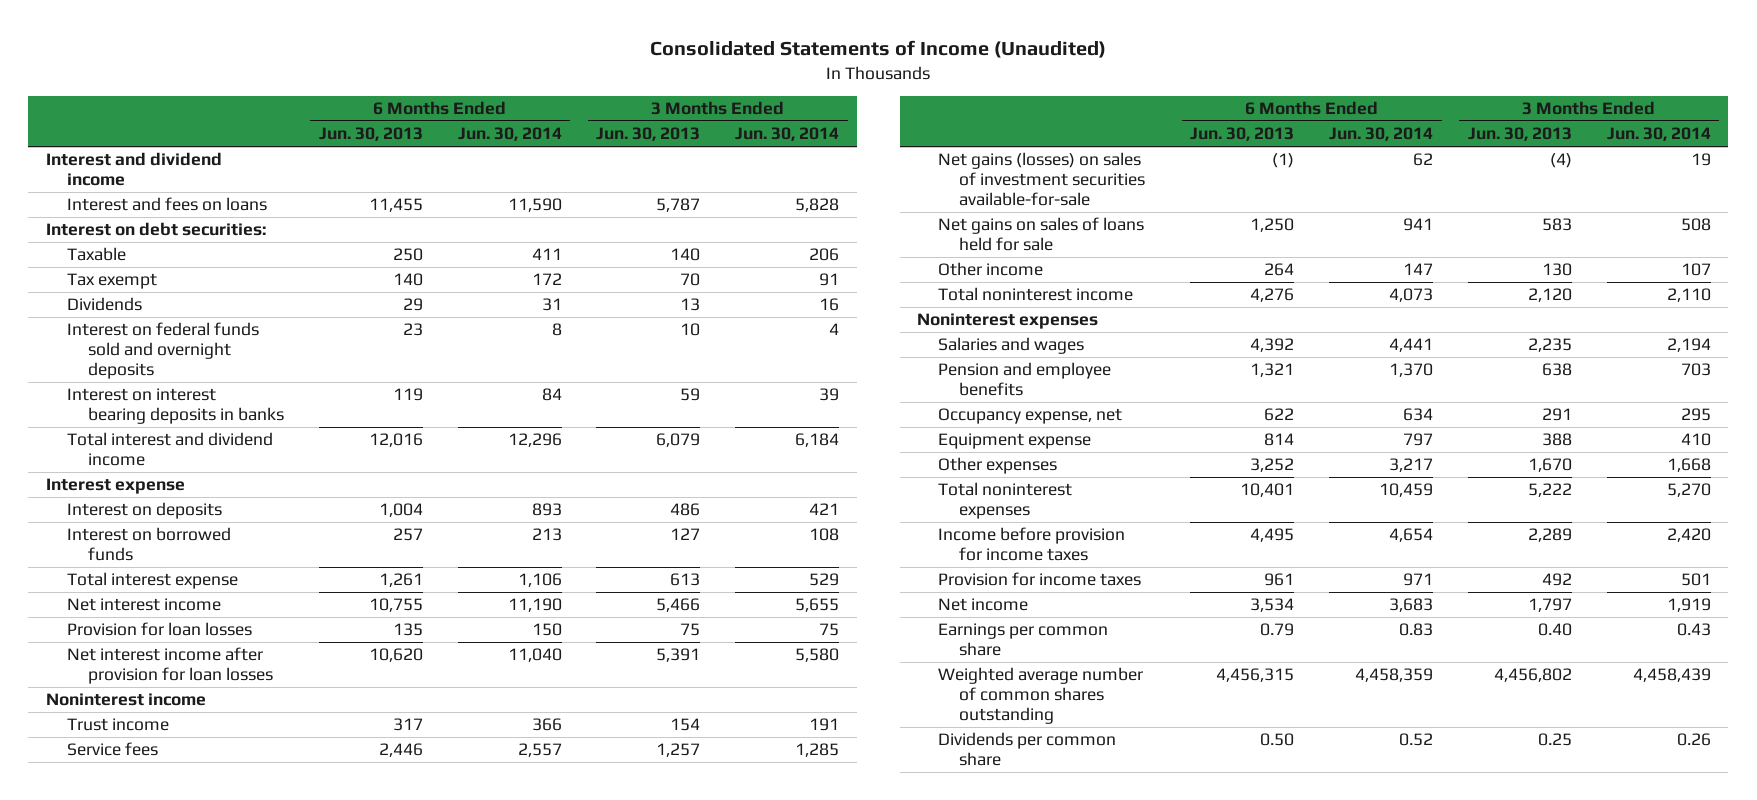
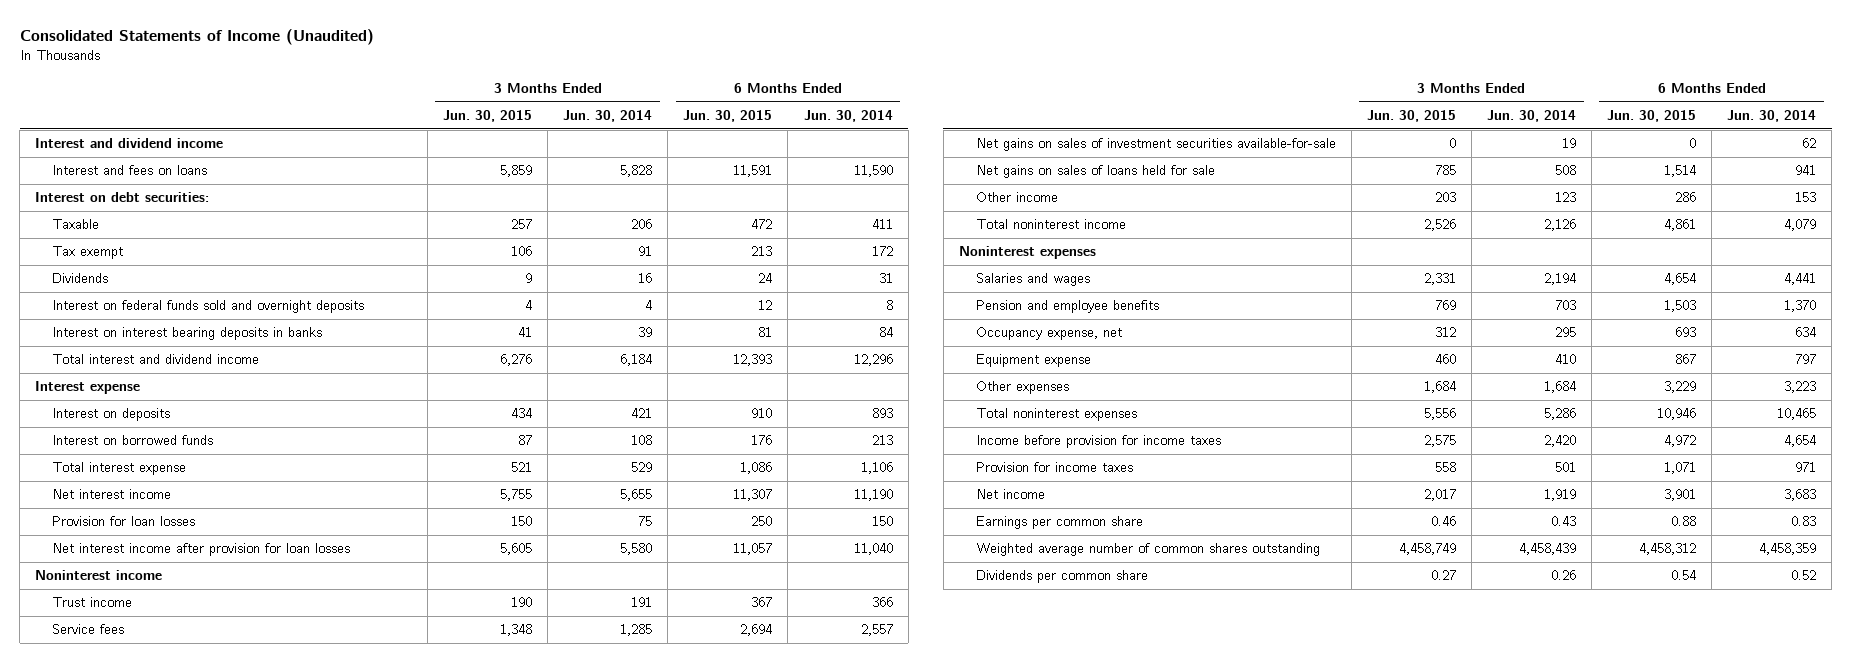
[318,127,423,142] Jun. 30, 2013 -> none
[596,127,701,142] Jun. 30, 2013 -> none
none -> [443,110,533,123] Jun. 30, 2015
none -> [683,110,773,123] Jun. 30, 2015
[938,152,1146,207] Net gains (losses) on sales of investment securities available-for-sale -> [975,138,1336,152] Net gains on sales of investment securities available-for-sale
[1403,263,1434,276] 147 -> [1795,192,1817,203] 153
[1680,263,1711,277] 107 -> [1555,192,1577,203] 123
[1389,288,1434,303] 4,073 -> [1784,219,1817,232] 4,079
[1666,288,1711,303] 2,110 -> [1544,219,1577,232] 2,126
[1389,458,1434,473] 3,217 -> [1784,381,1817,394] 3,223
[1666,458,1711,473] 1,668 -> [1544,381,1577,394] 1,684
[1379,483,1434,498] 10,459 -> [1777,408,1817,421] 10,465
[1666,483,1711,498] 5,270 -> [1544,408,1577,421] 5,286

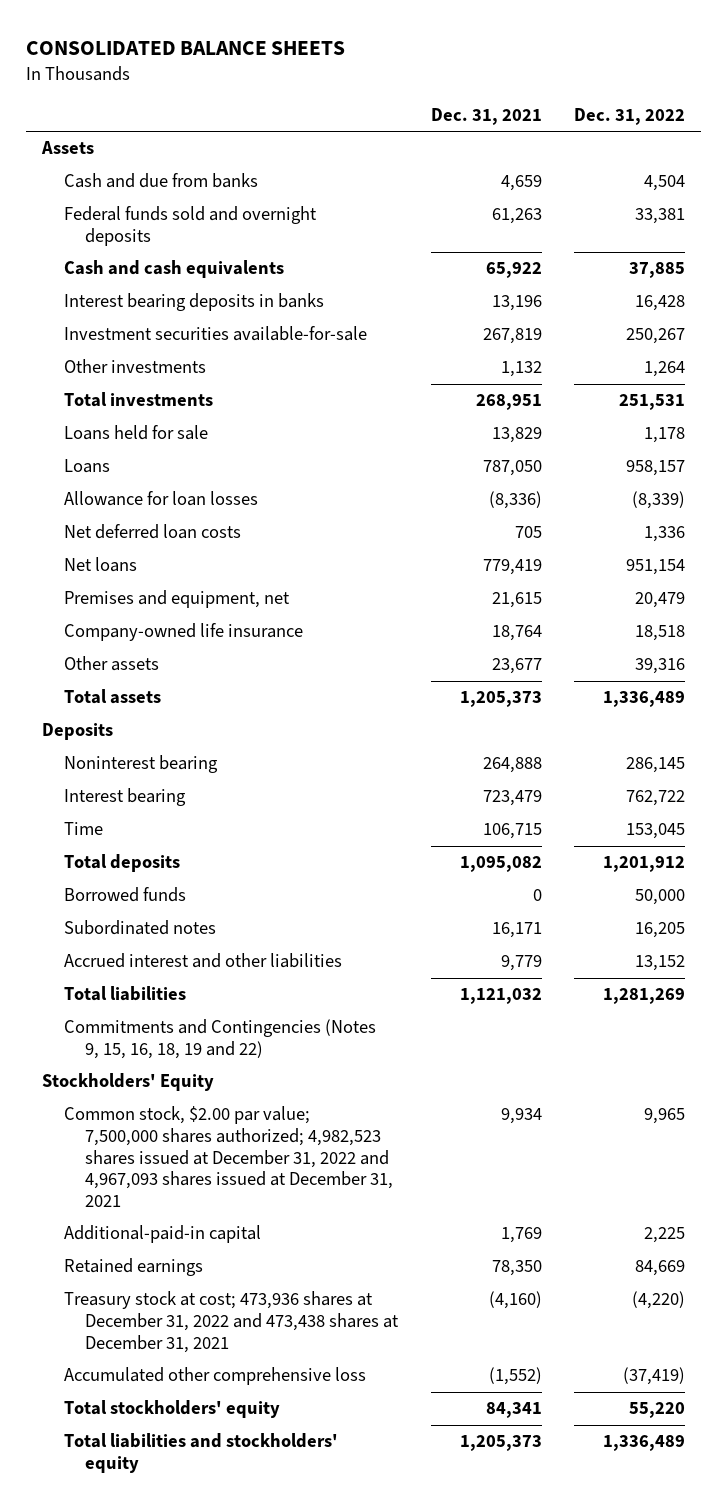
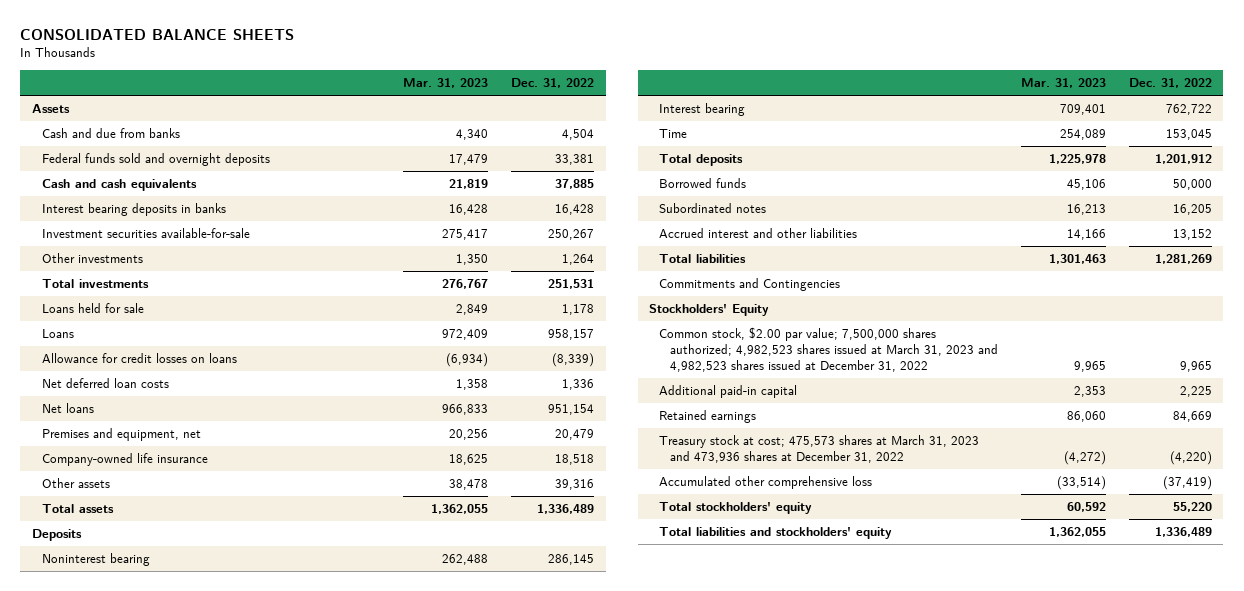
[430,108,542,126] Dec. 31, 2021 -> none
none -> [403,78,489,89] Mar. 31, 2023
[63,491,258,507] Allowance for loan losses -> [42,352,238,363] Allowance for credit losses on loans
[63,1019,376,1059] Commitments and Contingencies (Notes 9, 15, 16, 18, 19 and 22) -> [659,277,841,291] Commitments and Contingencies
[63,1106,394,1207] Common stock, $2.00 par value; 7,500,000 shares authorized; 4,982,523 shares issued at December 31, 2022 and 4,967,093 shares issued at December 31, 2021 -> [659,326,998,372] Common stock, $2.00 par value; 7,500,000 shares authorized; 4,982,523 shares issued at March 31, 2023 and 4,982,523 shares issued at December 31, 2022
[63,1225,261,1244] Additional-paid-in capital -> [659,384,798,398] Additional paid-in capital
[63,1291,400,1353] Treasury stock at cost; 473,936 shares at December 31, 2022 and 473,438 shares at December 31, 2021 -> [659,434,980,463] Treasury stock at cost; 475,573 shares at March 31, 2023 and 473,936 shares at December 31, 2022

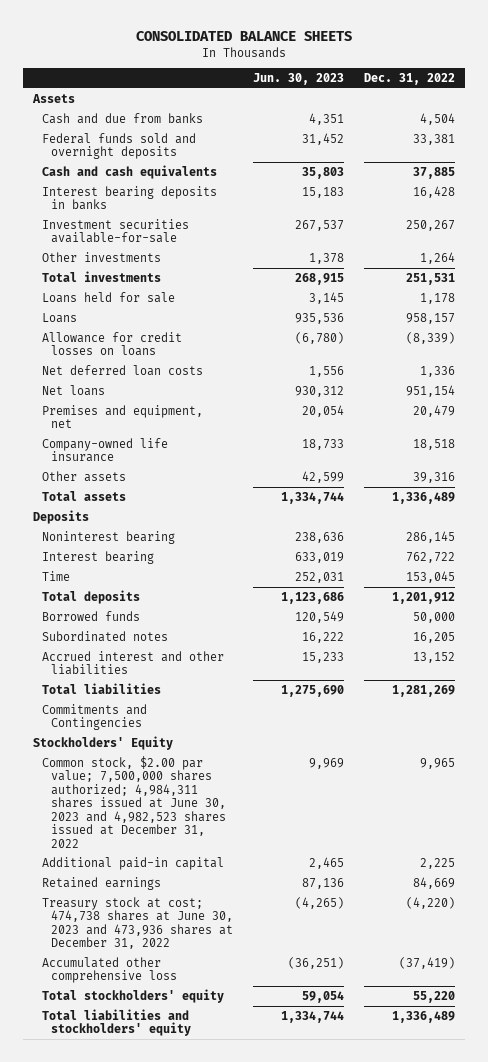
[403,78,489,89] Mar. 31, 2023 -> none
none -> [252,73,344,86] Jun. 30, 2023
[659,326,998,372] Common stock, $2.00 par value; 7,500,000 shares authorized; 4,982,523 shares issued at March 31, 2023 and 4,982,523 shares issued at December 31, 2022 -> [41,755,226,848] Common stock, $2.00 par value; 7,500,000 shares authorized; 4,984,311 shares issued at June 30, 2023 and 4,982,523 shares issued at December 31, 2022
[659,434,980,463] Treasury stock at cost; 475,573 shares at March 31, 2023 and 473,936 shares at December 31, 2022 -> [41,896,233,950] Treasury stock at cost; 474,738 shares at June 30, 2023 and 473,936 shares at December 31, 2022

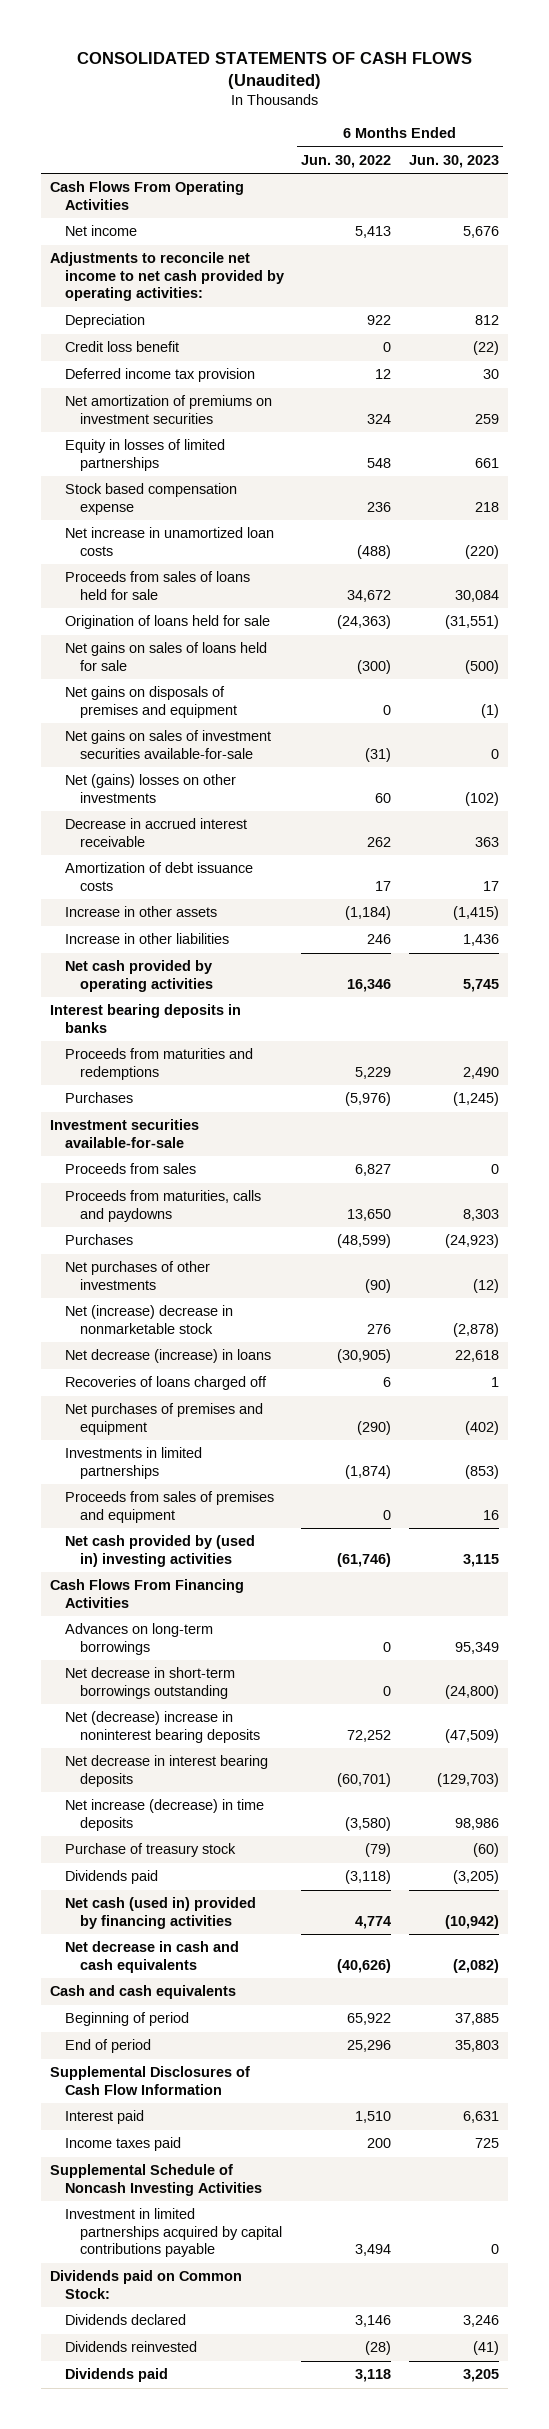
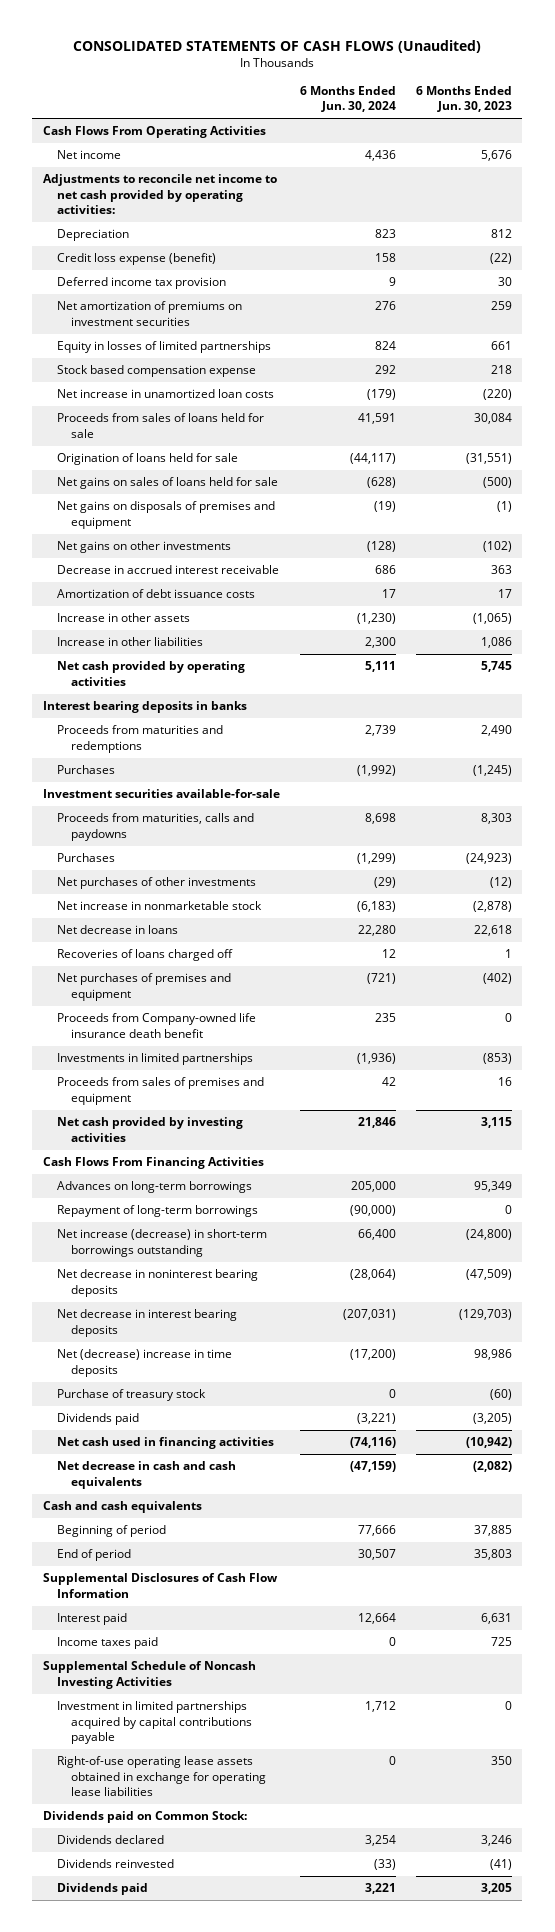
[301,154,392,168] Jun. 30, 2022 -> none
none -> [299,86,396,113] 6 Months Ended Jun. 30, 2024
[64,341,179,353] Credit loss benefit -> [56,253,216,266] Credit loss expense (benefit)
[64,730,271,759] Net gains on sales of investment securities available-for-sale -> none
[64,774,236,803] Net (gains) losses on other investments -> [56,541,231,554] Net gains on other investments
[452,906,499,921] (1,415) -> [473,613,513,625] (1,065)
[462,934,499,947] 1,436 -> [481,637,513,649] 1,086
[64,1163,196,1175] Proceeds from sales -> none
[64,1305,233,1334] Net (increase) decrease in nonmarketable stock -> [56,901,262,911] Net increase in nonmarketable stock
[64,1349,271,1364] Net decrease (increase) in loans -> [56,925,178,935] Net decrease in loans
none -> [56,1013,256,1038] Proceeds from Company-owned life insurance death benefit
[64,1535,255,1567] Net cash provided by (used in) investing activities -> [56,1117,243,1142] Net cash provided by investing activities
none -> [56,1205,258,1218] Repayment of long-term borrowings
[64,1667,235,1699] Net decrease in short-term borrowings outstanding -> [56,1229,267,1257] Net increase (decrease) in short-term borrowings outstanding
[64,1711,260,1743] Net (decrease) increase in noninterest bearing deposits -> [56,1269,258,1297] Net decrease in noninterest bearing deposits
[64,1799,264,1831] Net increase (decrease) in time deposits -> [56,1349,232,1377] Net (decrease) increase in time deposits
[64,1897,256,1929] Net cash (used in) provided by financing activities -> [56,1437,274,1450] Net cash used in financing activities
none -> [56,1756,266,1796] Right-of-use operating lease assets obtained in exchange for operating lease liabilities

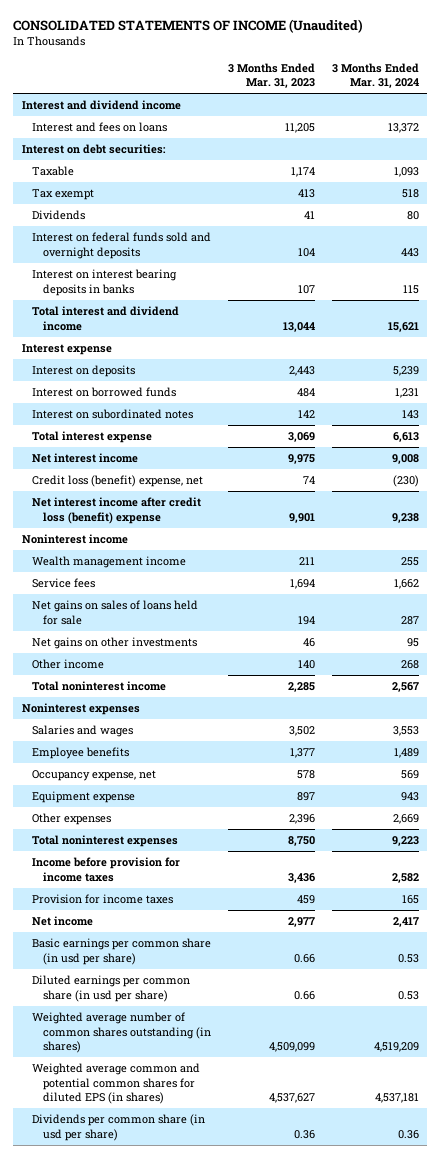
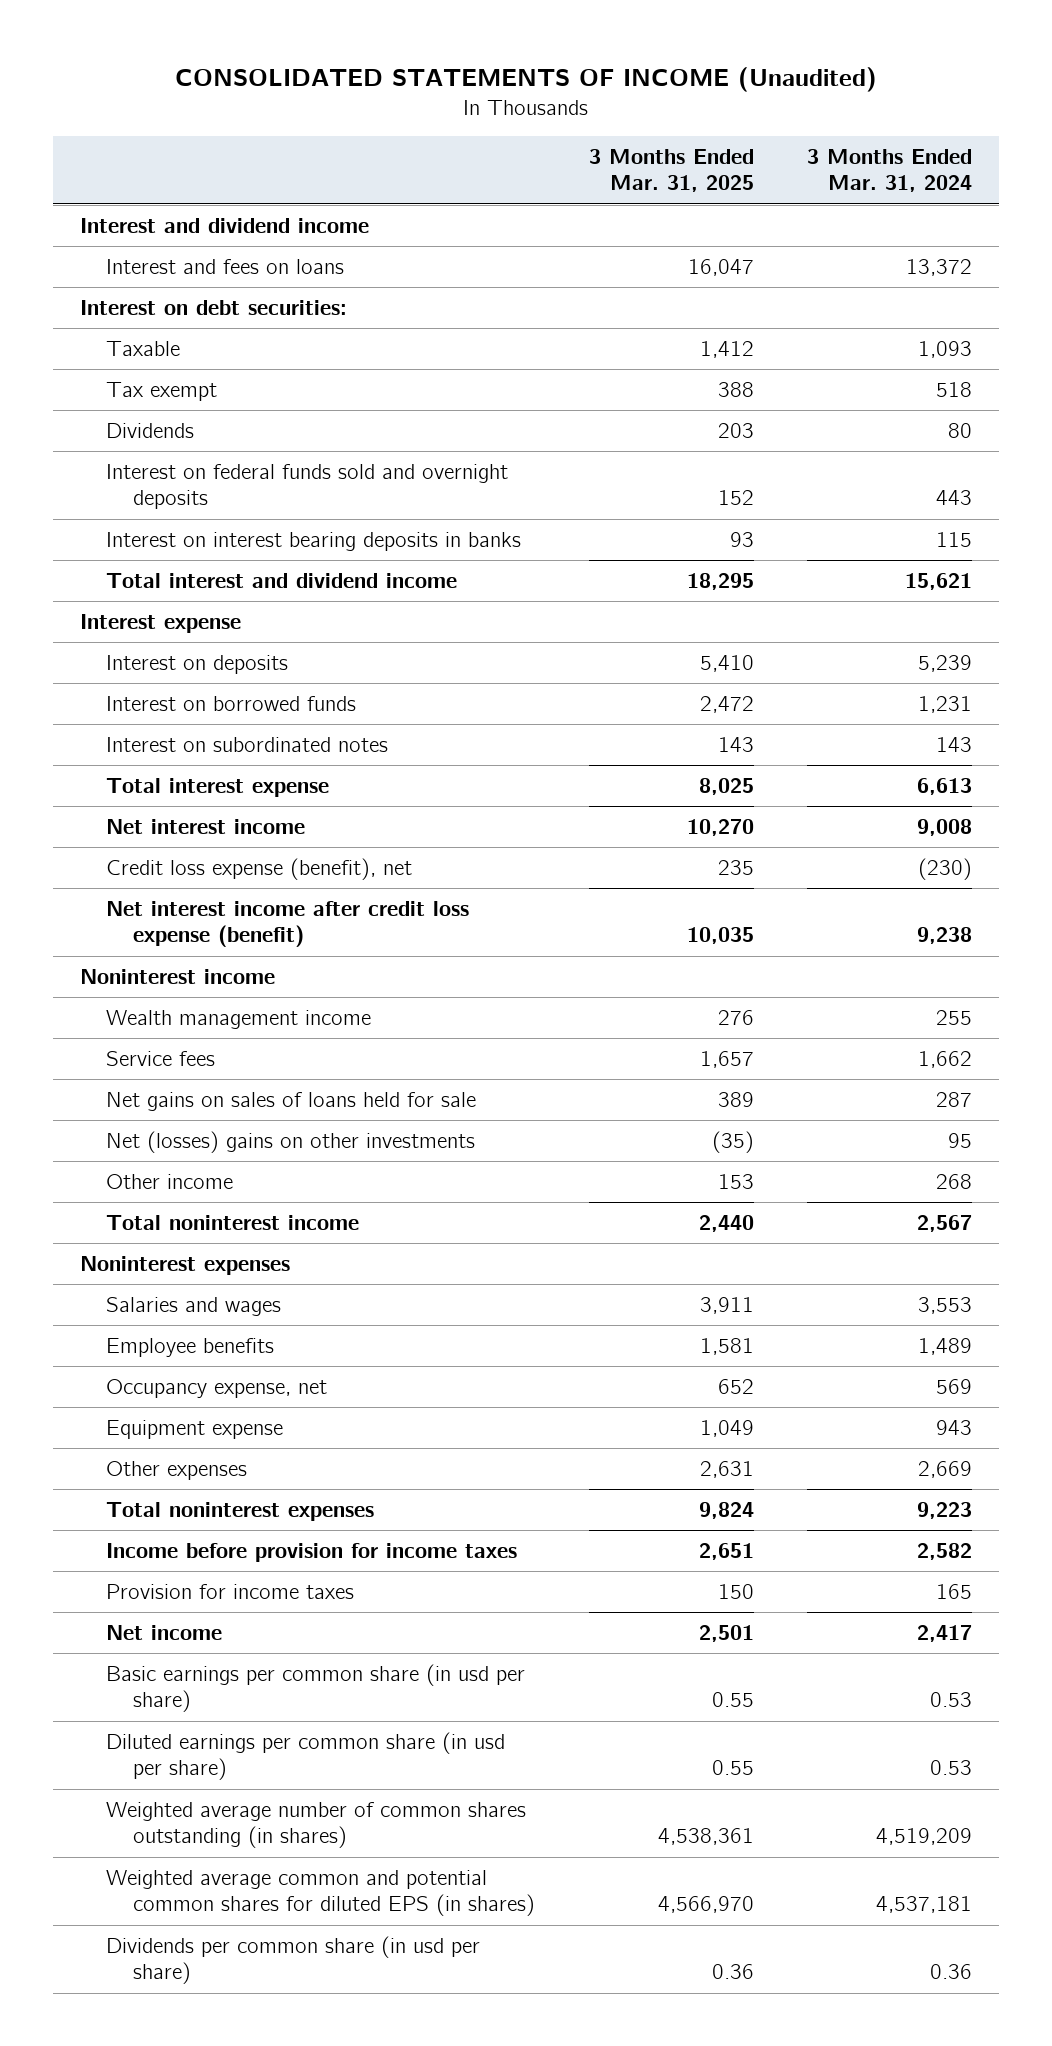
[228,62,316,89] 3 Months Ended Mar. 31, 2023 -> none
none -> [588,148,754,193] 3 Months Ended Mar. 31, 2025
[32,475,204,488] Credit loss (benefit) expense, net -> [106,857,413,880] Credit loss expense (benefit), net
[32,497,202,524] Net interest income after credit loss (benefit) expense -> [106,900,470,948] Net interest income after credit loss expense (benefit)
[32,637,198,650] Net gains on other investments -> [106,1130,476,1153] Net (losses) gains on other investments

